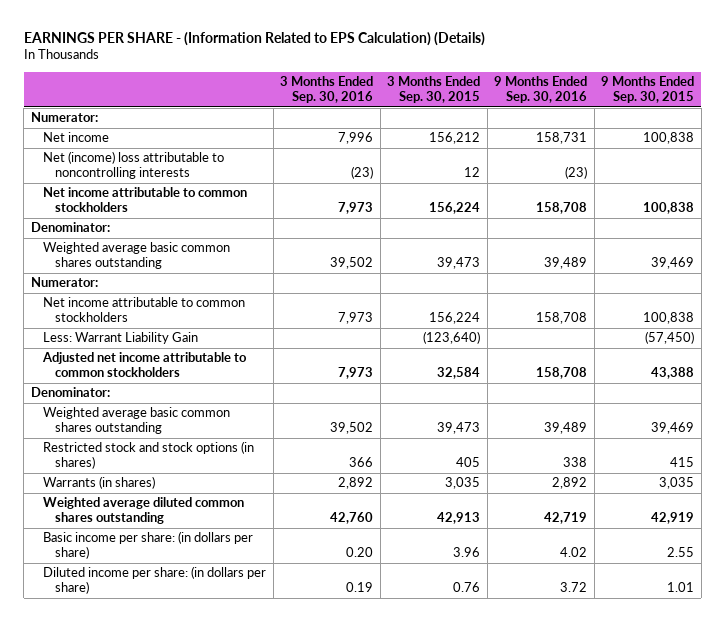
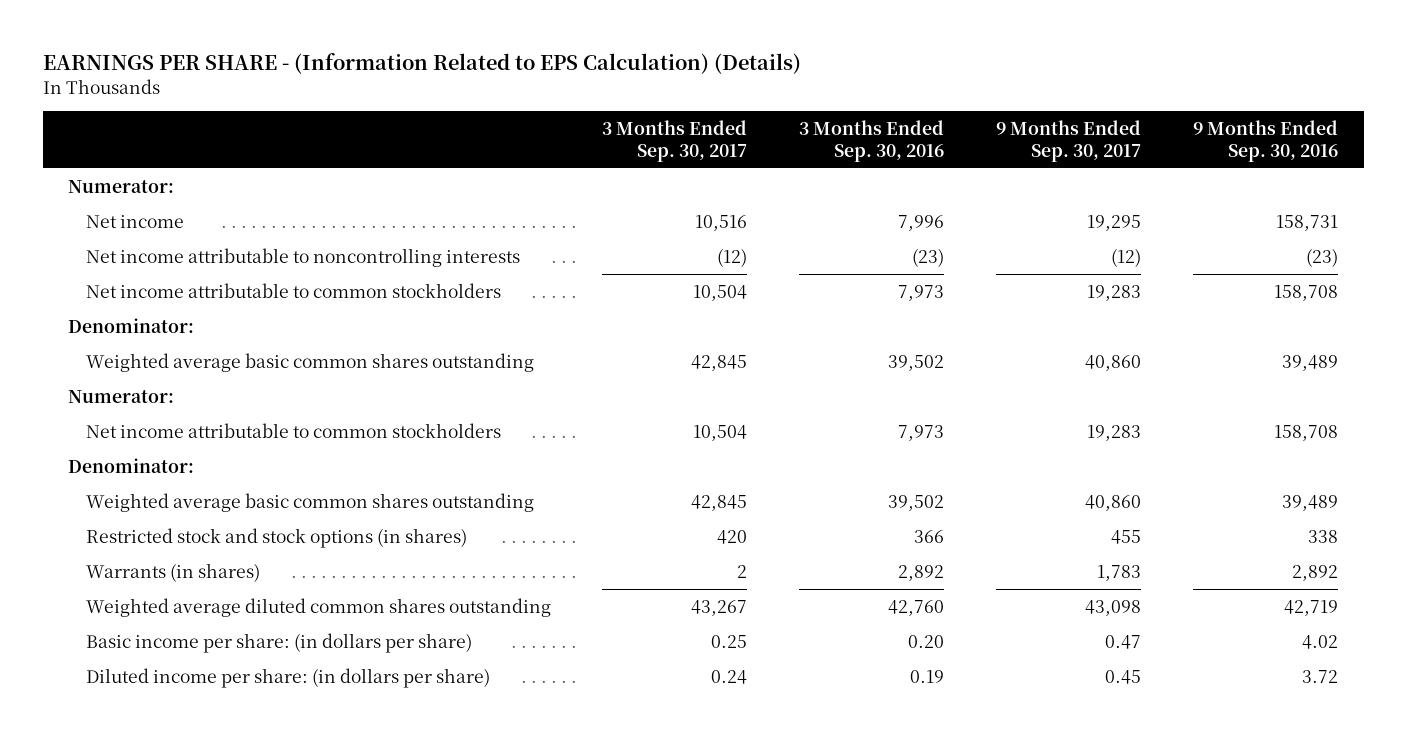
[387,76,481,104] 3 Months Ended Sep. 30, 2015 -> none
[601,76,695,104] 9 Months Ended Sep. 30, 2015 -> none
none -> [602,119,748,162] 3 Months Ended Sep. 30, 2017
none -> [996,119,1142,162] 9 Months Ended Sep. 30, 2017
[43,151,225,180] Net (income) loss attributable to noncontrolling interests -> [85,247,520,267] Net income attributable to noncontrolling interests
[43,332,199,345] Less: Warrant Liability Gain -> none
[42,352,248,378] Adjusted net income attributable to common stockholders -> none

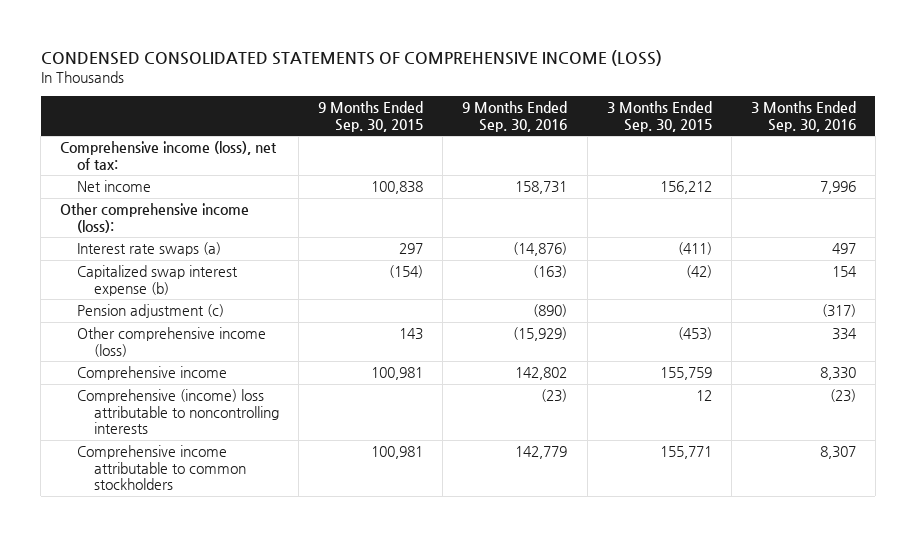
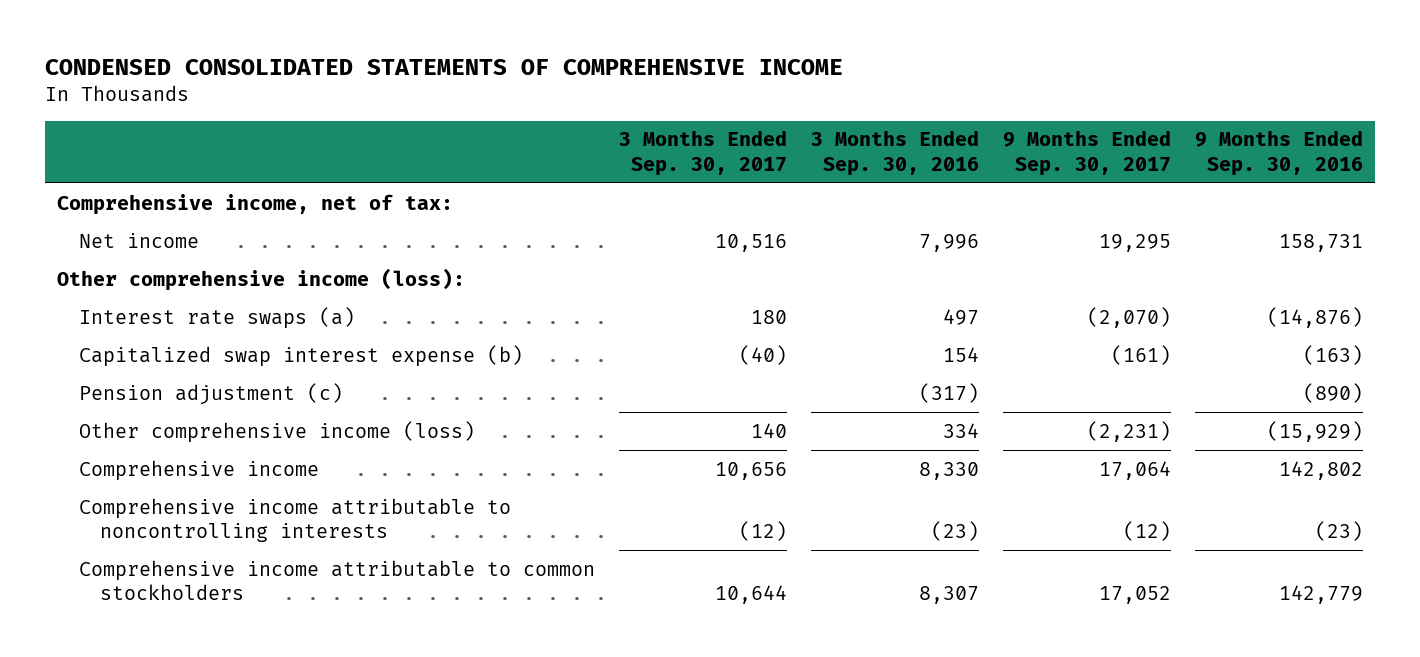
[40,49,662,66] CONDENSED CONSOLIDATED STATEMENTS OF COMPREHENSIVE INCOME (LOSS) -> [45,59,844,76] CONDENSED CONSOLIDATED STATEMENTS OF COMPREHENSIVE INCOME
[318,101,424,132] 9 Months Ended Sep. 30, 2015 -> none
[606,101,712,132] 3 Months Ended Sep. 30, 2015 -> none
none -> [618,130,787,176] 3 Months Ended Sep. 30, 2017
none -> [1002,130,1171,176] 9 Months Ended Sep. 30, 2017
[60,141,278,170] Comprehensive income (loss), net of tax: -> [57,193,454,215] Comprehensive income, net of tax:
[77,389,280,435] Comprehensive (income) loss attributable to noncontrolling interests -> [78,497,511,542] Comprehensive income attributable to noncontrolling interests

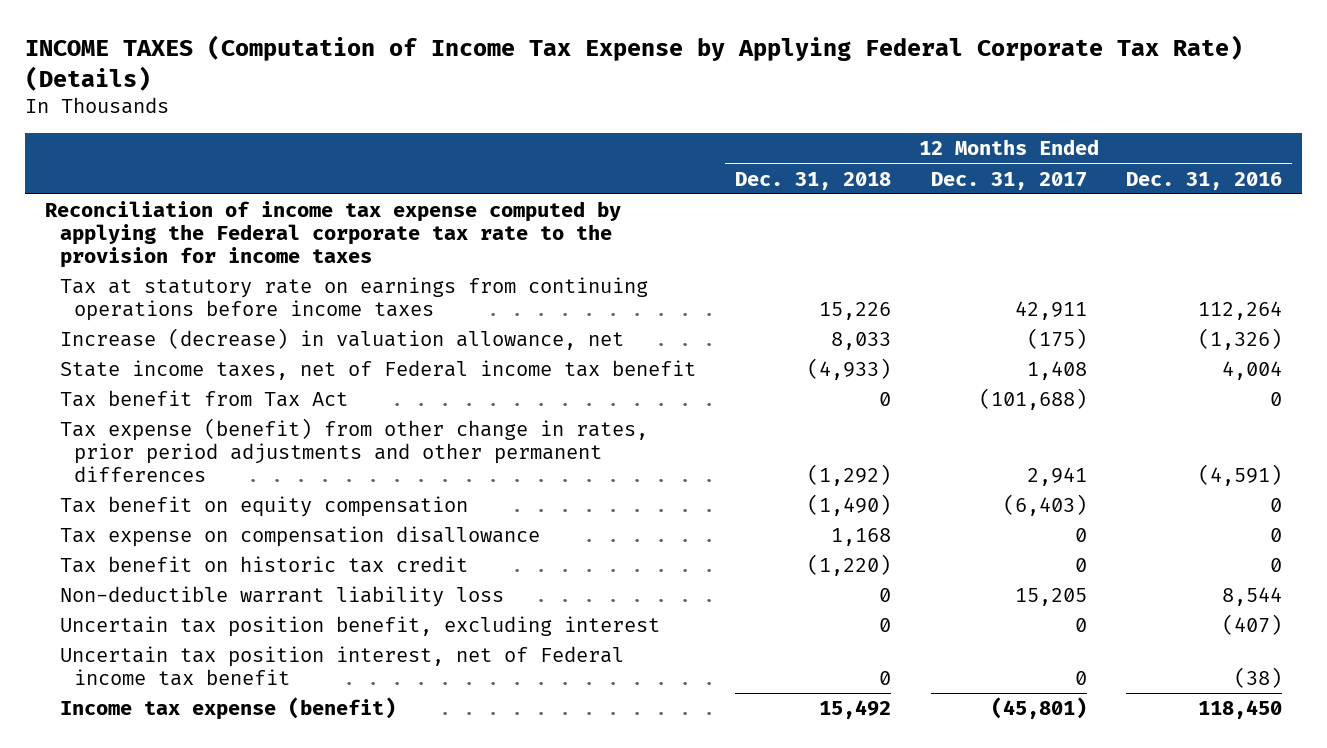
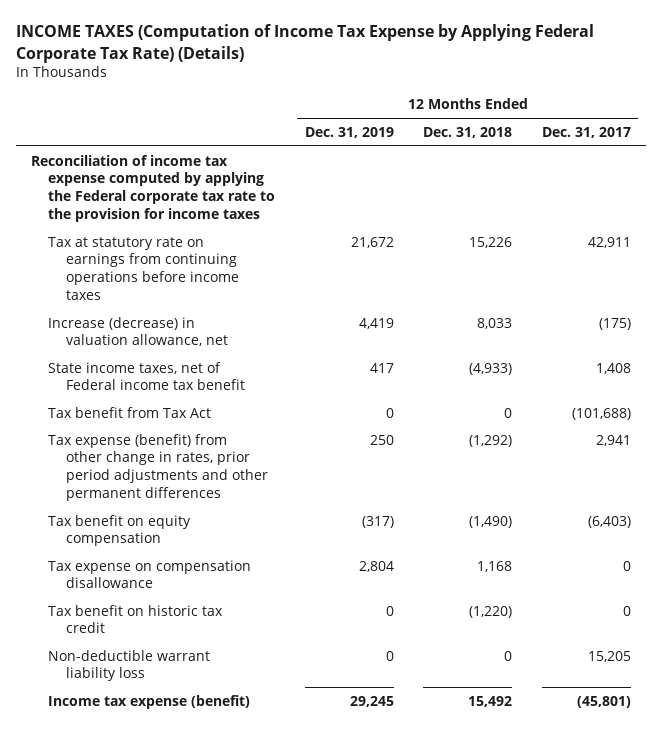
[1126,171,1283,190] Dec. 31, 2016 -> none
none -> [304,126,394,138] Dec. 31, 2019
[59,616,660,638] Uncertain tax position benefit, excluding interest -> none
[59,646,624,686] Uncertain tax position interest, net of Federal income tax benefit -> none

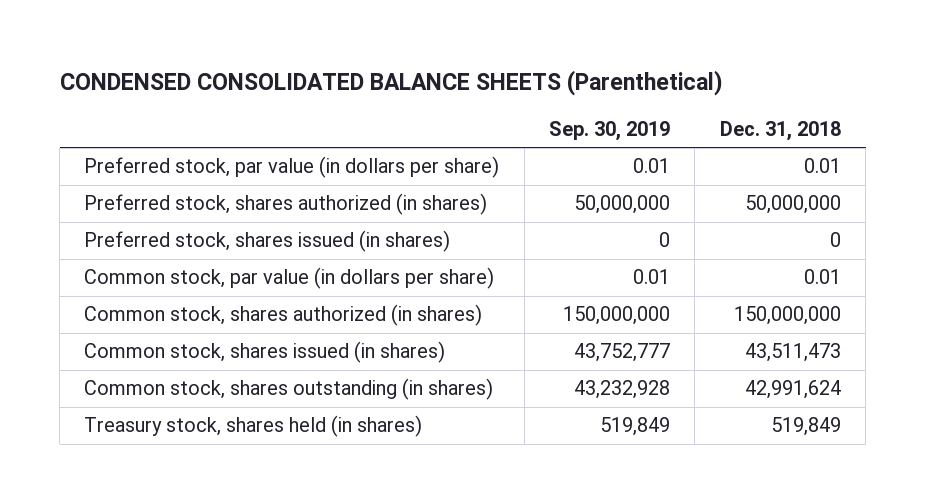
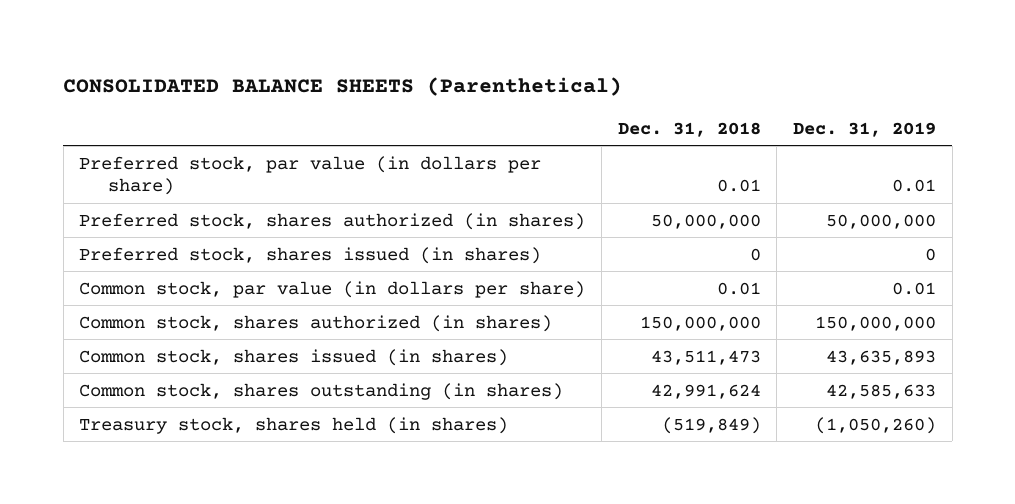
[59,70,723,97] CONDENSED CONSOLIDATED BALANCE SHEETS (Parenthetical) -> [63,77,623,97] CONSOLIDATED BALANCE SHEETS (Parenthetical)
[549,120,671,141] Sep. 30, 2019 -> none
none -> [793,121,937,137] Dec. 31, 2019
[770,417,841,437] 519,849 -> [661,416,761,434] (519,849)

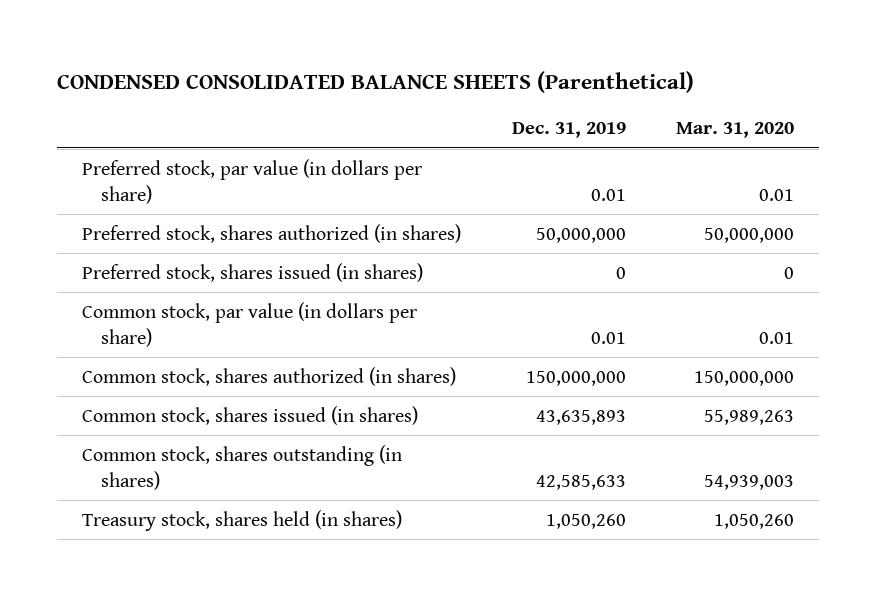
[63,77,623,97] CONSOLIDATED BALANCE SHEETS (Parenthetical) -> [57,70,695,93] CONDENSED CONSOLIDATED BALANCE SHEETS (Parenthetical)
[617,121,761,137] Dec. 31, 2018 -> none
none -> [676,122,795,139] Mar. 31, 2020
[815,416,937,434] (1,050,260) -> [545,513,626,529] 1,050,260

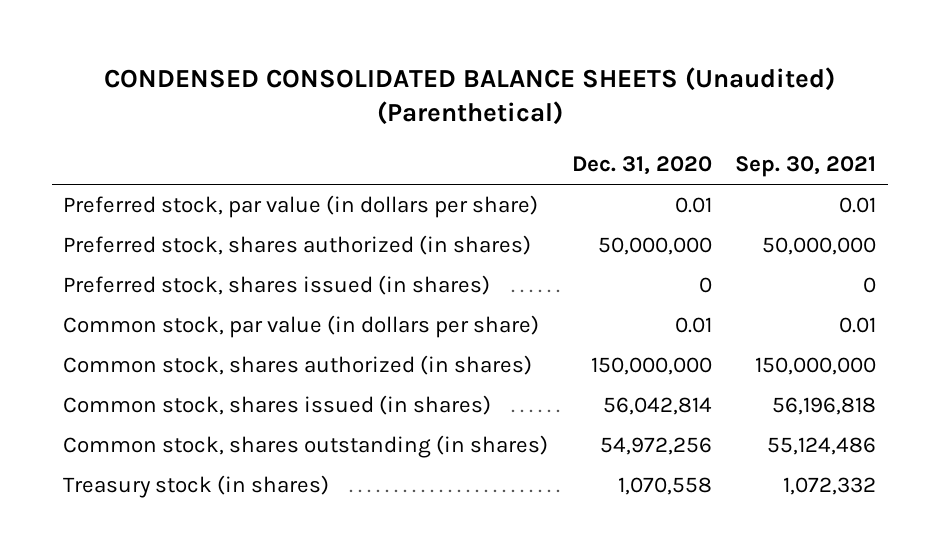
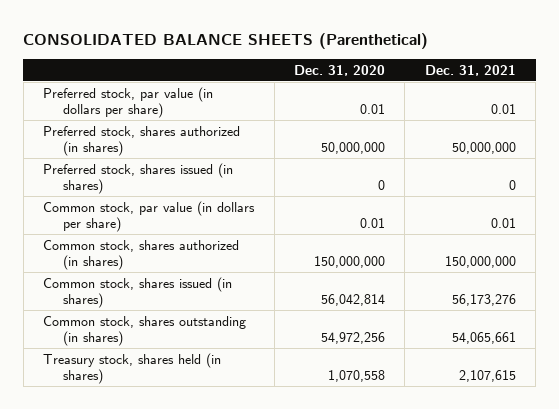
[103,66,835,126] CONDENSED CONSOLIDATED BALANCE SHEETS (Unaudited) (Parenthetical) -> [23,32,429,49] CONSOLIDATED BALANCE SHEETS (Parenthetical)
[735,156,877,178] Sep. 30, 2021 -> none
none -> [424,64,516,76] Dec. 31, 2021
[63,475,330,499] Treasury stock (in shares) -> [43,352,222,385] Treasury stock, shares held (in shares)

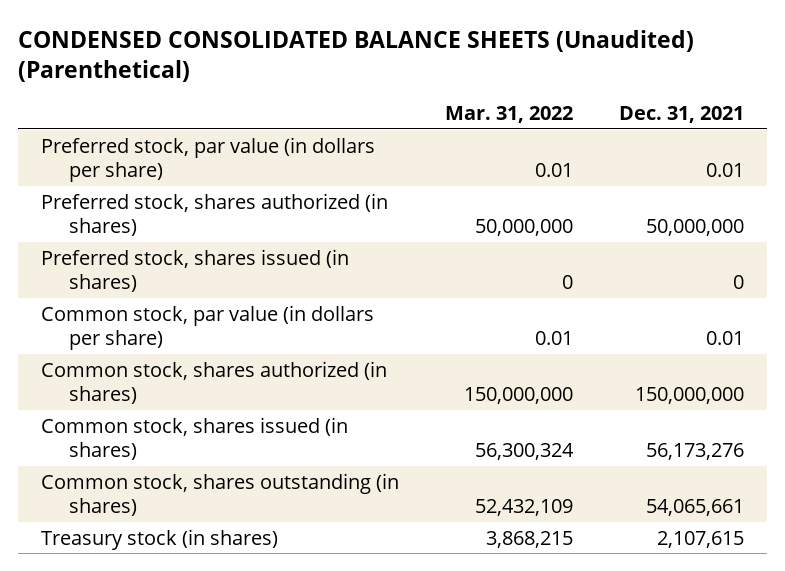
[23,32,429,49] CONSOLIDATED BALANCE SHEETS (Parenthetical) -> [17,29,694,82] CONDENSED CONSOLIDATED BALANCE SHEETS (Unaudited) (Parenthetical)
[293,64,385,76] Dec. 31, 2020 -> none
none -> [444,105,573,123] Mar. 31, 2022
[43,352,222,385] Treasury stock, shares held (in shares) -> [40,528,278,550] Treasury stock (in shares)

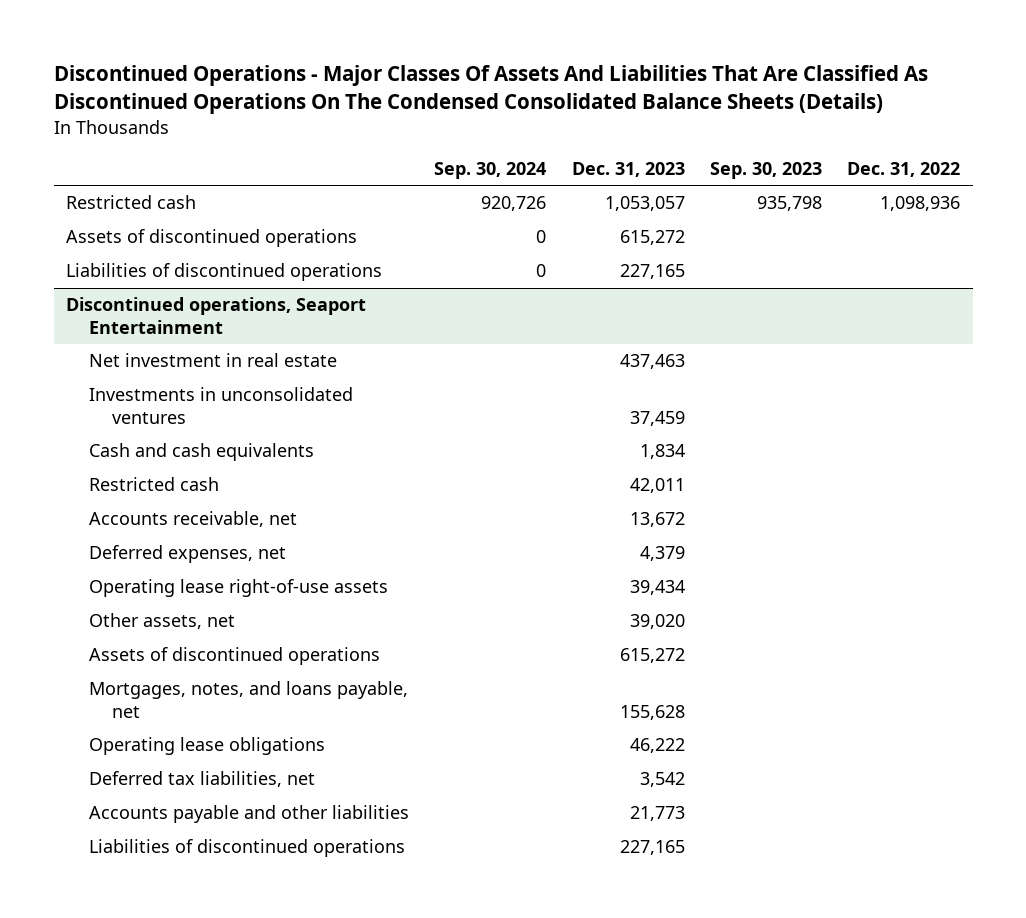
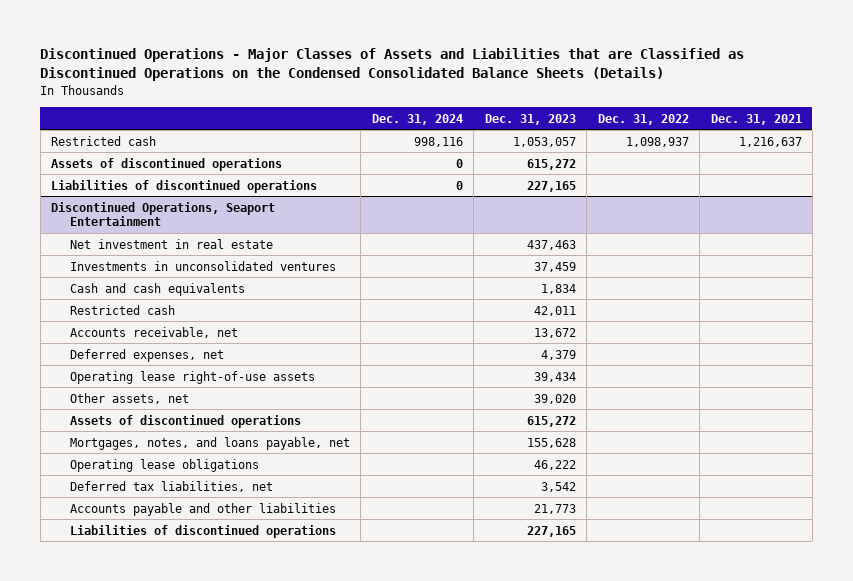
[53,65,928,115] Discontinued Operations - Major Classes Of Assets And Liabilities That Are Classified As Discontinued Operations On The Condensed Consolidated Balance Sheets (Details) -> [40,48,745,82] Discontinued Operations - Major Classes of Assets and Liabilities that are Classified as Discontinued Operations on the Condensed Consolidated Balance Sheets (Details)
[434,162,547,180] Sep. 30, 2024 -> none
[709,162,822,180] Sep. 30, 2023 -> none
none -> [371,113,463,125] Dec. 31, 2024
none -> [710,113,802,125] Dec. 31, 2021
[880,196,961,212] 1,098,936 -> [625,136,689,147] 1,098,937
[66,297,367,335] Discontinued operations, Seaport Entertainment -> [51,201,276,227] Discontinued Operations, Seaport Entertainment

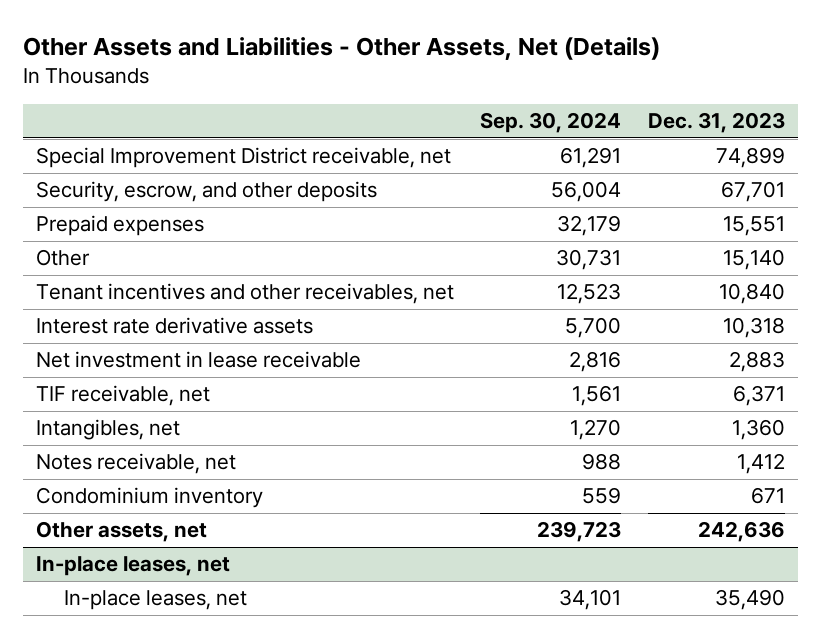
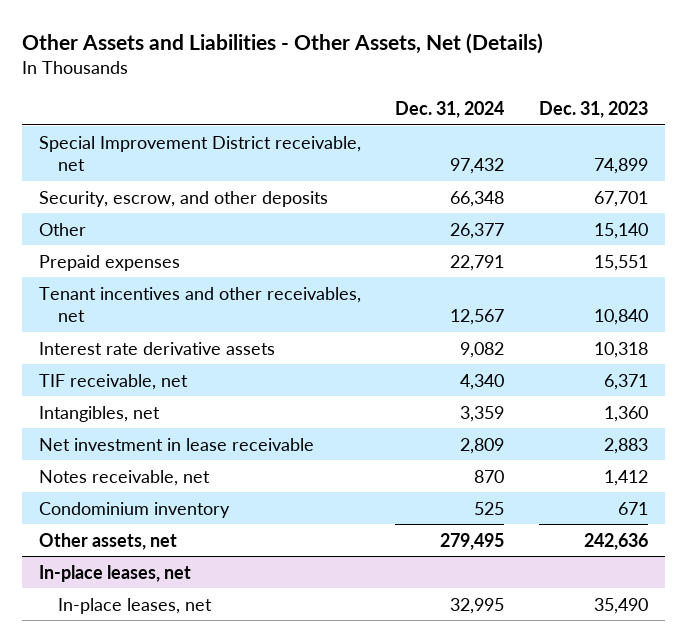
[480,112,622,134] Sep. 30, 2024 -> none
none -> [395,101,505,119] Dec. 31, 2024
[35,215,204,237] Prepaid expenses -> [38,254,180,271] Prepaid expenses
[35,351,361,369] Net investment in lease receivable -> [38,437,314,451] Net investment in lease receivable

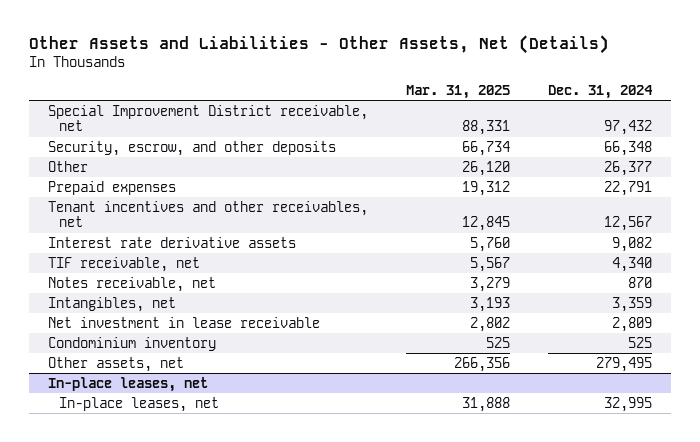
[539,101,649,119] Dec. 31, 2023 -> none
none -> [405,85,510,100] Mar. 31, 2025
[38,469,210,486] Notes receivable, net -> [47,276,216,292] Notes receivable, net

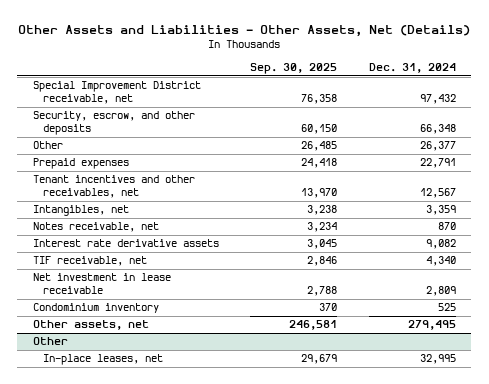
[405,85,510,100] Mar. 31, 2025 -> none
none -> [250,63,338,75] Sep. 30, 2025
[47,296,176,312] Intangibles, net -> [33,205,130,217] Intangibles, net
[47,276,216,292] Notes receivable, net -> [33,222,160,233] Notes receivable, net
[47,376,208,392] In-place leases, net -> [33,337,69,346] Other

